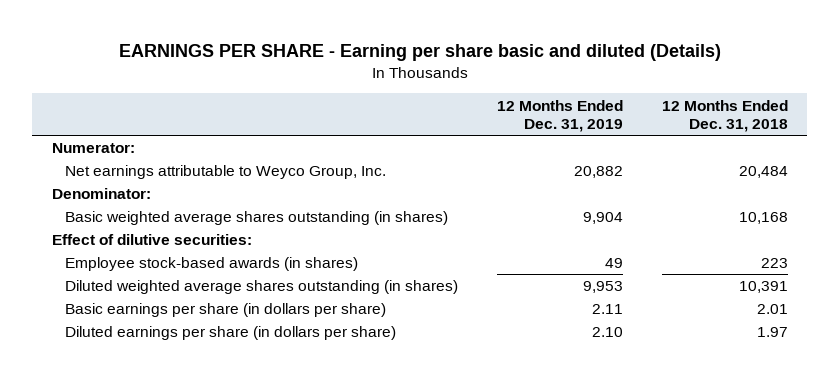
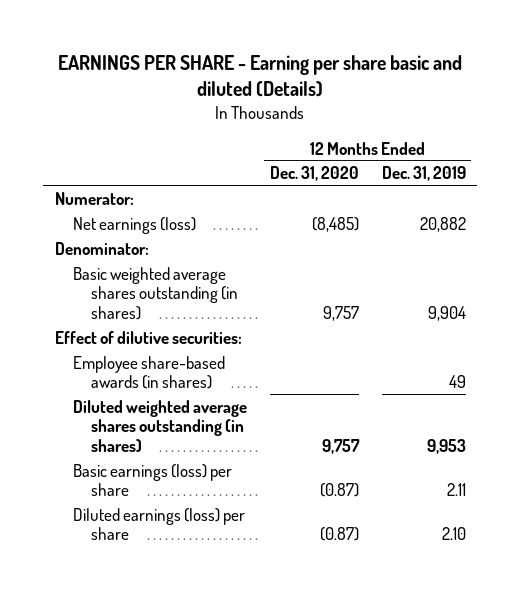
[662,99,789,132] 12 Months Ended Dec. 31, 2018 -> none
none -> [269,166,359,182] Dec. 31, 2020
[65,165,387,180] Net earnings attributable to Weyco Group, Inc. -> [72,216,196,234] Net earnings (loss)
[65,257,359,272] Employee stock-based awards (in shares) -> [72,355,225,390] Employee share-based awards (in shares)
[65,303,387,318] Basic earnings per share (in dollars per share) -> [72,463,232,497] Basic earnings (loss) per share
[65,326,397,341] Diluted earnings per share (in dollars per share) -> [72,507,245,541] Diluted earnings (loss) per share

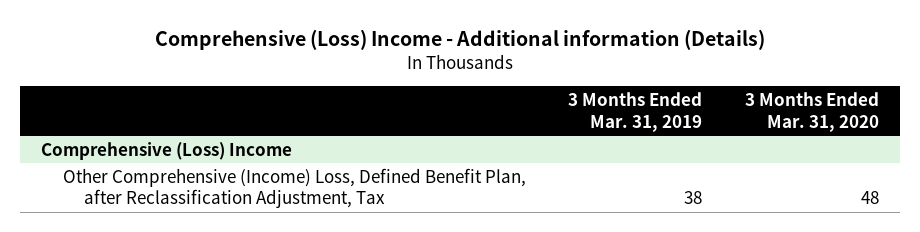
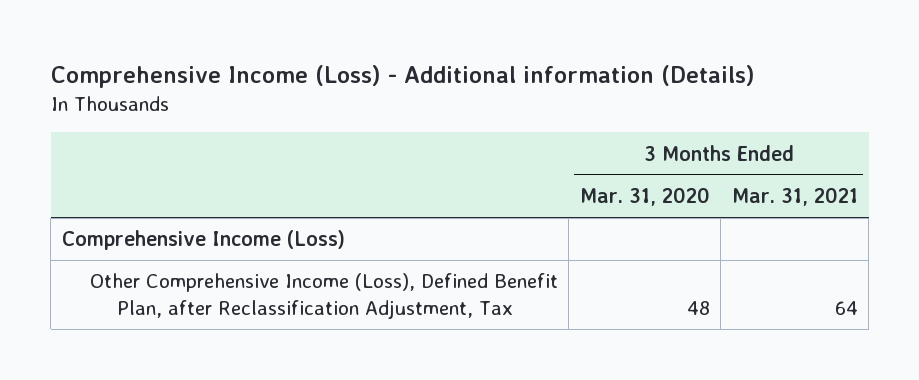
[155,29,766,51] Comprehensive (Loss) Income - Additional information (Details) -> [50,65,755,89] Comprehensive Income (Loss) - Additional information (Details)
[568,92,703,132] 3 Months Ended Mar. 31, 2019 -> none
none -> [731,187,858,207] Mar. 31, 2021
[41,141,293,160] Comprehensive (Loss) Income -> [61,230,345,251] Comprehensive Income (Loss)
[62,167,526,209] Other Comprehensive (Income) Loss, Defined Benefit Plan, after Reclassification Adjustment, Tax -> [89,273,558,320] Other Comprehensive Income (Loss), Defined Benefit Plan, after Reclassification Adjustment, Tax

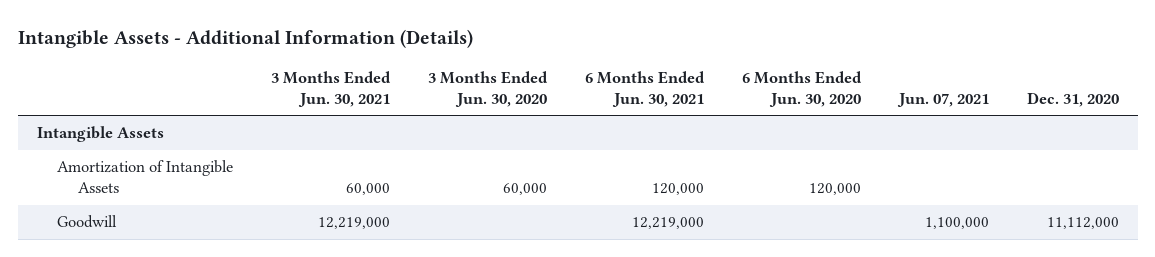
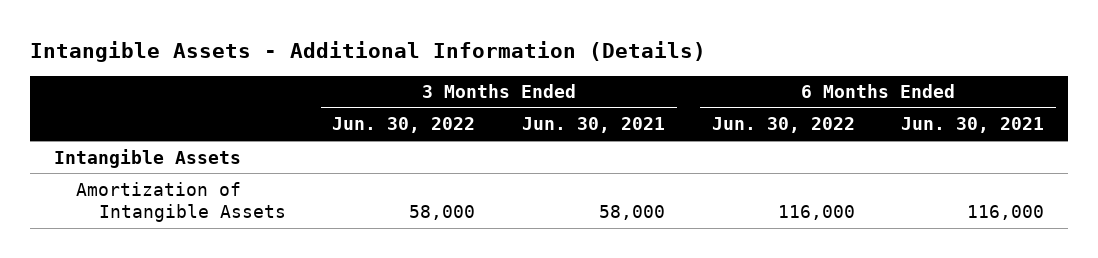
[428,70,549,107] 3 Months Ended Jun. 30, 2020 -> none
[742,70,863,107] 6 Months Ended Jun. 30, 2020 -> none
[896,92,989,107] Jun. 07, 2021 -> none
[1026,91,1119,107] Dec. 31, 2020 -> none
none -> [332,117,476,134] Jun. 30, 2022
none -> [711,117,855,134] Jun. 30, 2022
[57,215,118,229] Goodwill -> none
[346,183,391,196] 60,000 -> [598,205,665,221] 58,000
[652,183,705,196] 120,000 -> [967,205,1045,221] 116,000

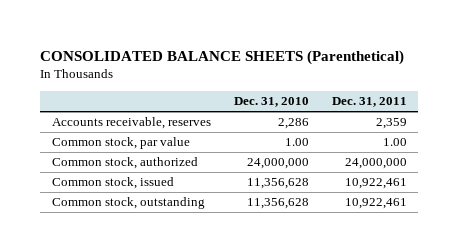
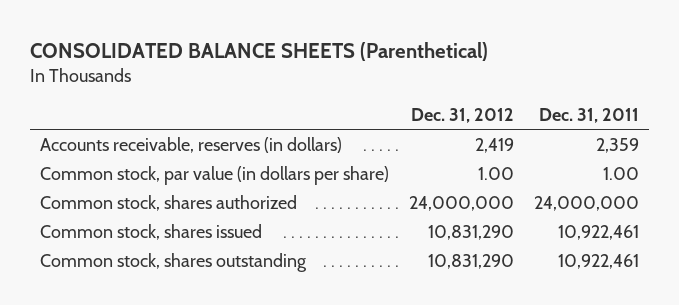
[233,97,309,108] Dec. 31, 2010 -> none
none -> [411,108,515,124] Dec. 31, 2012
[51,117,211,130] Accounts receivable, reserves -> [40,136,343,153] Accounts receivable, reserves (in dollars)
[51,137,190,150] Common stock, par value -> [40,165,390,185] Common stock, par value (in dollars per share)
[51,157,198,170] Common stock, authorized -> [40,194,298,211] Common stock, shares authorized
[51,177,174,190] Common stock, issued -> [40,223,263,240] Common stock, shares issued
[51,197,205,210] Common stock, outstanding -> [40,252,308,272] Common stock, shares outstanding

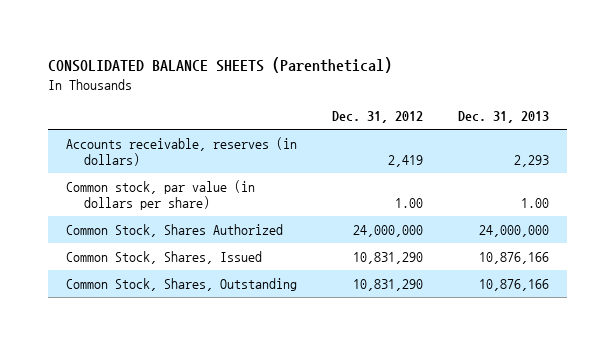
[539,108,640,124] Dec. 31, 2011 -> none
none -> [458,111,550,124] Dec. 31, 2013
[40,194,298,211] Common stock, shares authorized -> [65,223,283,237] Common Stock, Shares Authorized
[40,223,263,240] Common stock, shares issued -> [65,250,262,264] Common Stock, Shares, Issued
[40,252,308,272] Common stock, shares outstanding -> [65,277,297,291] Common Stock, Shares, Outstanding

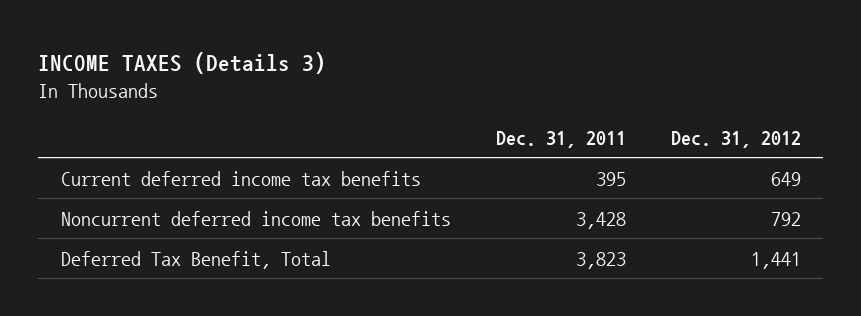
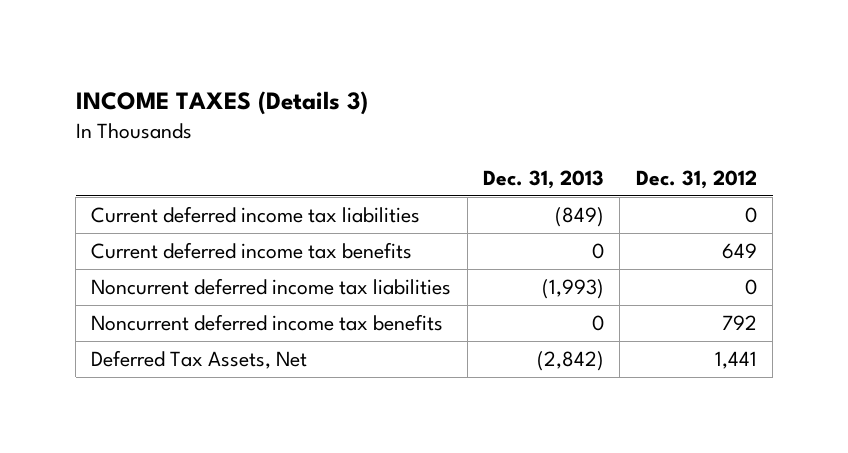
[495,130,626,148] Dec. 31, 2011 -> none
none -> [483,170,605,190] Dec. 31, 2013
none -> [91,206,421,224] Current deferred income tax liabilities
none -> [91,278,452,296] Noncurrent deferred income tax liabilities
[60,250,331,269] Deferred Tax Benefit, Total -> [91,350,308,370] Deferred Tax Assets, Net

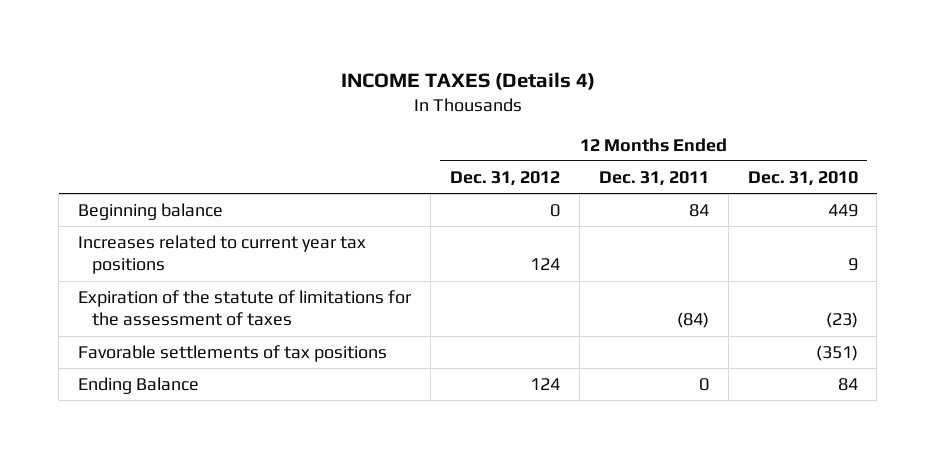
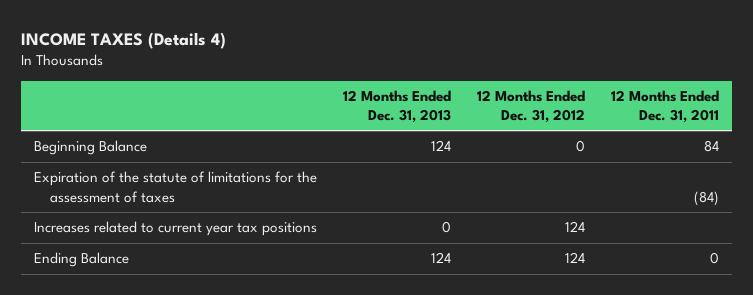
[747,170,858,186] Dec. 31, 2010 -> none
none -> [343,89,452,124] 12 Months Ended Dec. 31, 2013
[78,202,224,220] Beginning balance -> [34,140,148,156] Beginning Balance
[78,344,388,362] Favorable settlements of tax positions -> none
[78,234,367,275] Increases related to current year tax positions -> [34,221,318,237] Increases related to current year tax positions

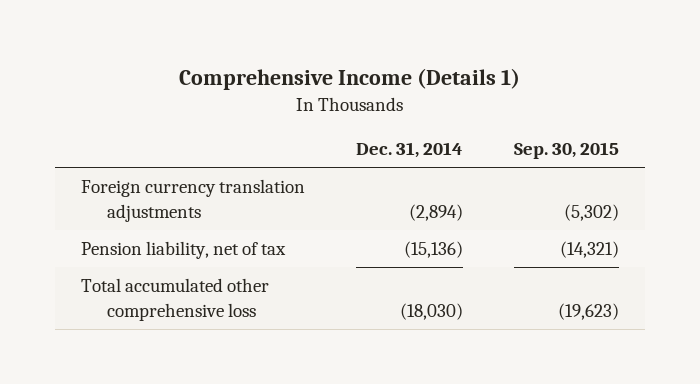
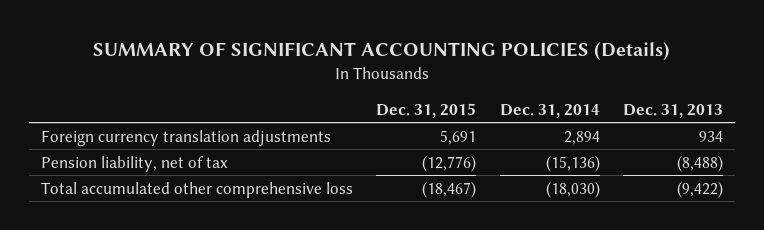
[178,68,520,91] Comprehensive Income (Details 1) -> [92,41,670,60] SUMMARY OF SIGNIFICANT ACCOUNTING POLICIES (Details)
[514,142,620,160] Sep. 30, 2015 -> none
none -> [376,102,477,118] Dec. 31, 2015
none -> [622,103,723,118] Dec. 31, 2013
[408,203,463,221] (2,894) -> [563,130,600,145] 2,894

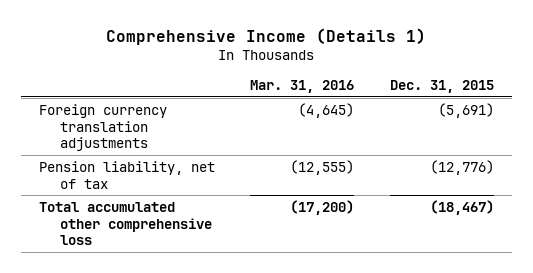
[92,41,670,60] SUMMARY OF SIGNIFICANT ACCOUNTING POLICIES (Details) -> [106,27,427,45] Comprehensive Income (Details 1)
[499,103,600,118] Dec. 31, 2014 -> none
[622,103,723,118] Dec. 31, 2013 -> none
none -> [250,80,355,94] Mar. 31, 2016
[440,129,477,145] 5,691 -> [437,102,494,118] (5,691)

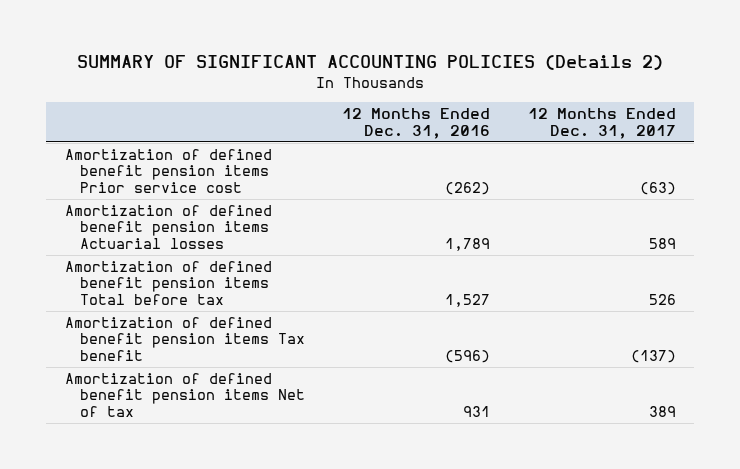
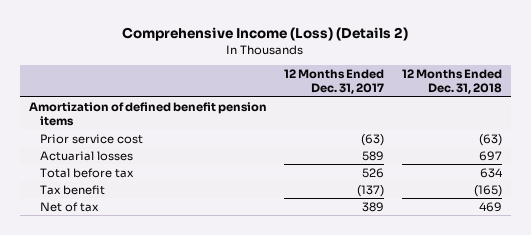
[77,55,664,71] SUMMARY OF SIGNIFICANT ACCOUNTING POLICIES (Details 2) -> [122,26,409,41] Comprehensive Income (Loss) (Details 2)
[342,107,491,139] 12 Months Ended Dec. 31, 2016 -> none
none -> [402,69,503,95] 12 Months Ended Dec. 31, 2018
none -> [28,101,267,127] Amortization of defined benefit pension items
[64,148,272,194] Amortization of defined benefit pension items Prior service cost -> [40,133,144,144] Prior service cost
[64,204,272,250] Amortization of defined benefit pension items Actuarial losses -> [40,150,134,161] Actuarial losses
[64,260,272,306] Amortization of defined benefit pension items Total before tax -> [40,167,135,178] Total before tax
[64,316,306,362] Amortization of defined benefit pension items Tax benefit -> [40,184,106,195] Tax benefit
[64,372,306,418] Amortization of defined benefit pension items Net of tax -> [40,201,100,212] Net of tax

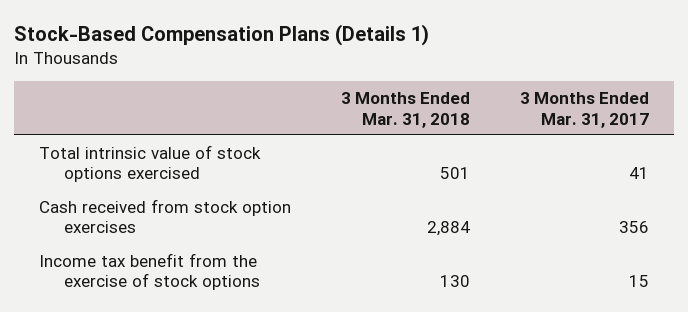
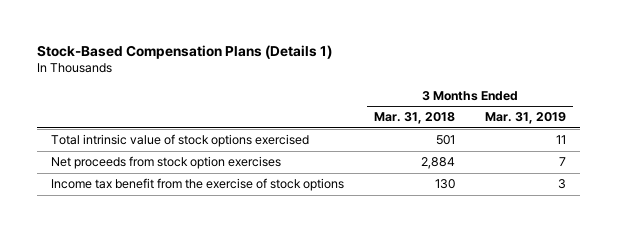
[520,91,650,128] 3 Months Ended Mar. 31, 2017 -> none
none -> [484,112,566,125] Mar. 31, 2019
[39,198,292,234] Cash received from stock option exercises -> [51,156,282,170] Net proceeds from stock option exercises

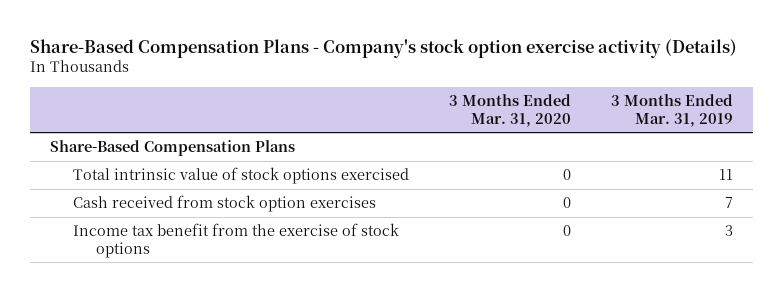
[36,44,332,59] Stock-Based Compensation Plans (Details 1) -> [30,38,738,58] Share-Based Compensation Plans - Company's stock option exercise activity (Details)
[374,112,456,125] Mar. 31, 2018 -> none
none -> [449,94,572,127] 3 Months Ended Mar. 31, 2020
none -> [50,140,296,157] Share-Based Compensation Plans
[51,156,282,170] Net proceeds from stock option exercises -> [73,195,377,213] Cash received from stock option exercises

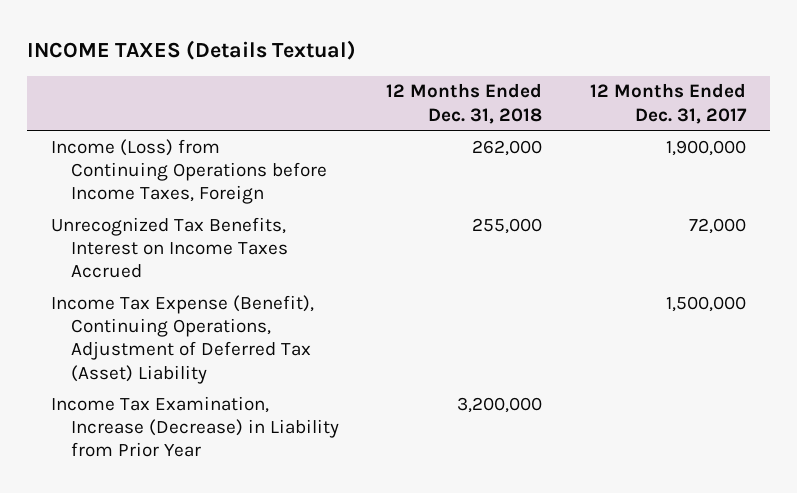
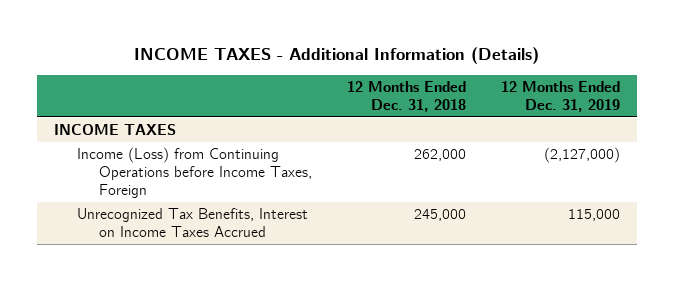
[27,39,357,60] INCOME TAXES (Details Textual) -> [134,46,540,64] INCOME TAXES - Additional Information (Details)
[590,83,748,124] 12 Months Ended Dec. 31, 2017 -> none
none -> [500,80,620,112] 12 Months Ended Dec. 31, 2019
none -> [54,124,177,136] INCOME TAXES
[51,294,315,384] Income Tax Expense (Benefit), Continuing Operations, Adjustment of Deferred Tax (Asset) Liability -> none
[51,395,339,458] Income Tax Examination, Increase (Decrease) in Liability from Prior Year -> none
[472,217,543,234] 255,000 -> [414,209,467,222] 245,000

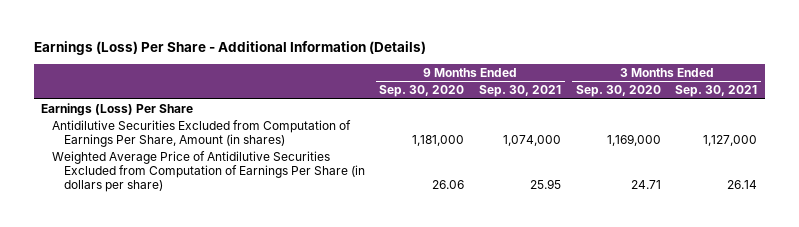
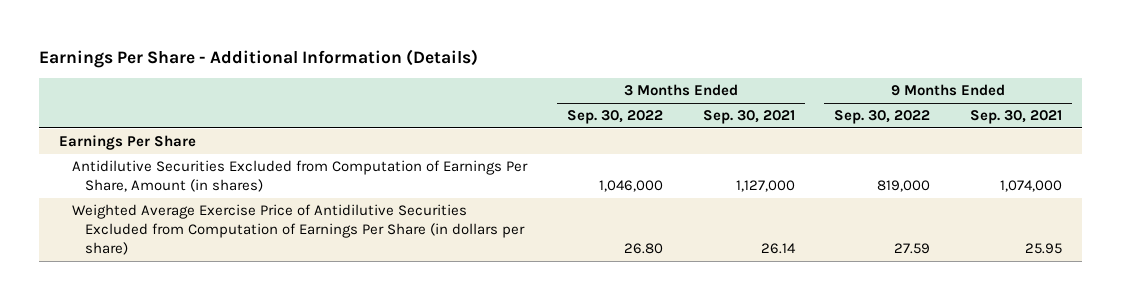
[34,41,427,56] Earnings (Loss) Per Share - Additional Information (Details) -> [39,48,479,68] Earnings Per Share - Additional Information (Details)
[379,85,465,98] Sep. 30, 2020 -> none
[575,85,661,98] Sep. 30, 2020 -> none
none -> [566,110,663,125] Sep. 30, 2022
none -> [834,110,931,125] Sep. 30, 2022
[41,102,194,116] Earnings (Loss) Per Share -> [59,135,197,151] Earnings Per Share
[52,150,365,192] Weighted Average Price of Antidilutive Securities Excluded from Computation of Earnings Per Share (in dollars per share) -> [72,204,526,256] Weighted Average Exercise Price of Antidilutive Securities Excluded from Computation of Earnings Per Share (in dollars per share)

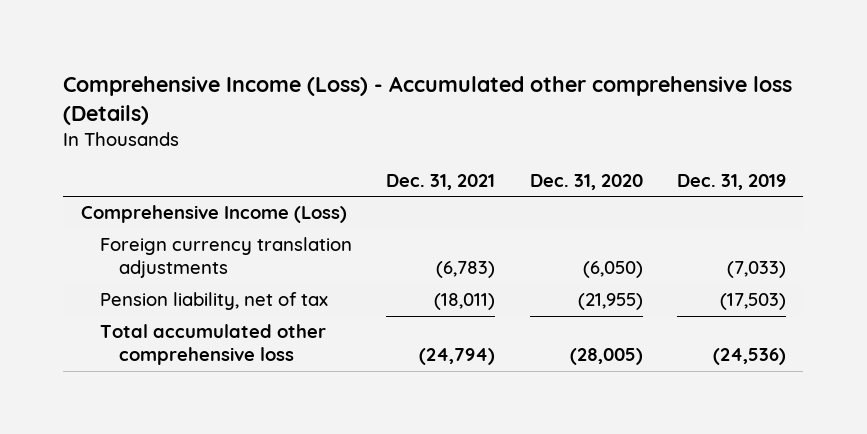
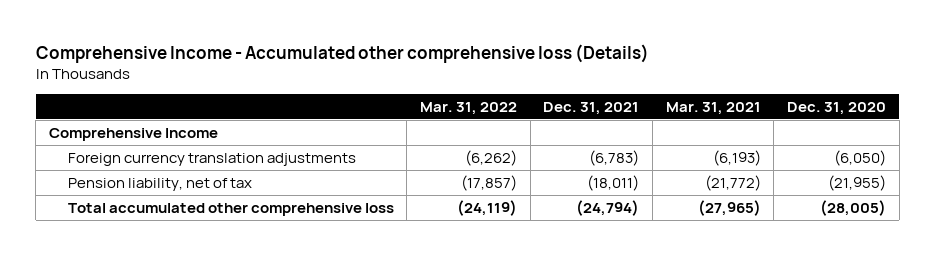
[63,76,793,126] Comprehensive Income (Loss) - Accumulated other comprehensive loss (Details) -> [35,43,649,63] Comprehensive Income - Accumulated other comprehensive loss (Details)
[677,174,787,191] Dec. 31, 2019 -> none
none -> [419,101,517,115] Mar. 31, 2022
none -> [665,101,761,115] Mar. 31, 2021
[80,205,347,224] Comprehensive Income (Loss) -> [48,127,218,141] Comprehensive Income

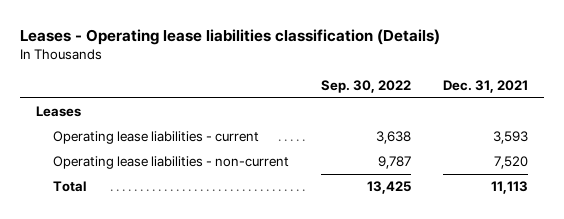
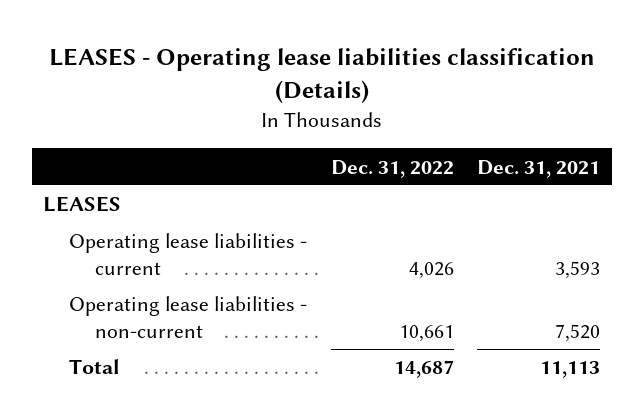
[20,28,441,45] Leases - Operating lease liabilities classification (Details) -> [48,47,595,104] LEASES - Operating lease liabilities classification (Details)
[321,79,412,93] Sep. 30, 2022 -> none
none -> [330,159,454,178] Dec. 31, 2022
[35,106,81,118] Leases -> [43,196,122,213] LEASES

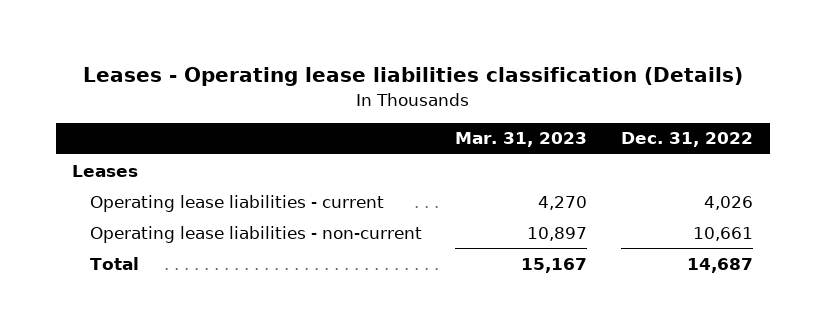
[48,47,595,104] LEASES - Operating lease liabilities classification (Details) -> [82,67,743,87] Leases - Operating lease liabilities classification (Details)
[477,159,601,178] Dec. 31, 2021 -> none
none -> [455,132,588,148] Mar. 31, 2023
[43,196,122,213] LEASES -> [72,164,139,177] Leases

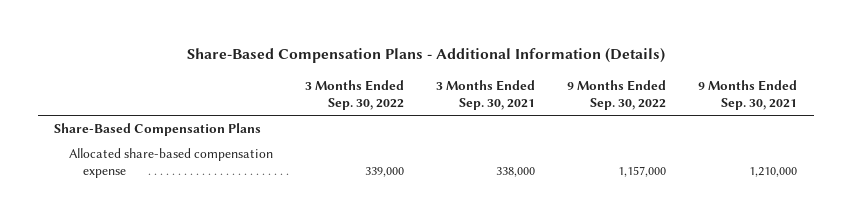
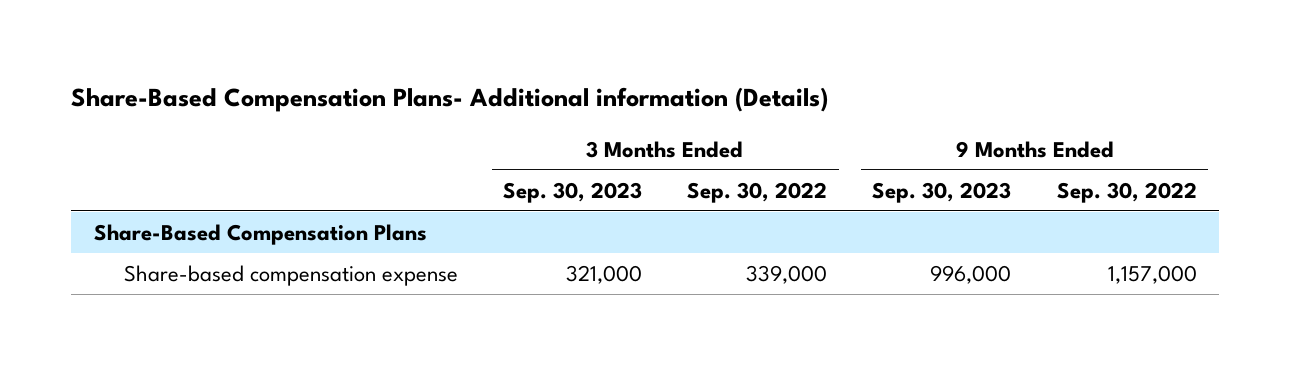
[186,48,665,64] Share-Based Compensation Plans - Additional Information (Details) -> [71,87,829,113] Share-Based Compensation Plans- Additional information (Details)
[436,79,536,110] 3 Months Ended Sep. 30, 2021 -> none
[698,79,798,110] 9 Months Ended Sep. 30, 2021 -> none
none -> [503,181,643,203] Sep. 30, 2023
none -> [872,181,1012,203] Sep. 30, 2023
[68,148,273,179] Allocated share-based compensation expense -> [124,264,459,286] Share-based compensation expense

